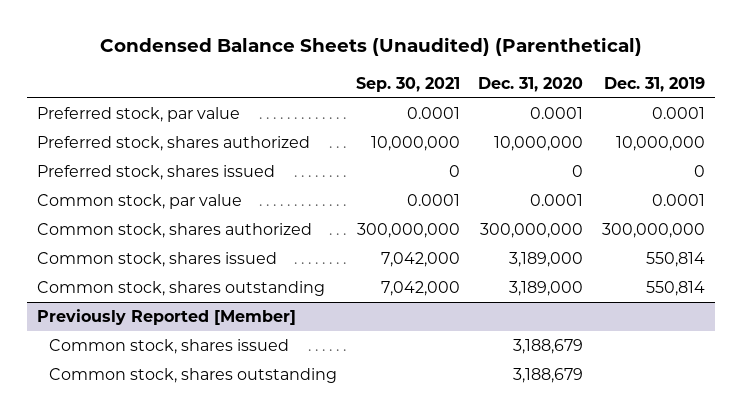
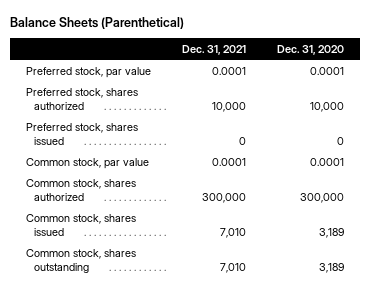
[99,37,642,57] Condensed Balance Sheets (Unaudited) (Parenthetical) -> [9,16,184,29] Balance Sheets (Parenthetical)
[355,76,460,92] Sep. 30, 2021 -> none
[604,76,706,92] Dec. 31, 2019 -> none
none -> [181,44,246,55] Dec. 31, 2021
[494,136,584,152] 10,000,000 -> [310,101,345,112] 10,000
[36,309,296,326] Previously Reported [Member] -> none
[48,339,289,355] Common stock, shares issued -> none
[48,368,337,384] Common stock, shares outstanding -> none
[480,223,584,239] 300,000,000 -> [300,192,345,203] 300,000
[509,252,584,268] 3,189,000 -> [319,227,345,238] 3,189
[509,281,584,297] 3,189,000 -> [319,262,345,273] 3,189

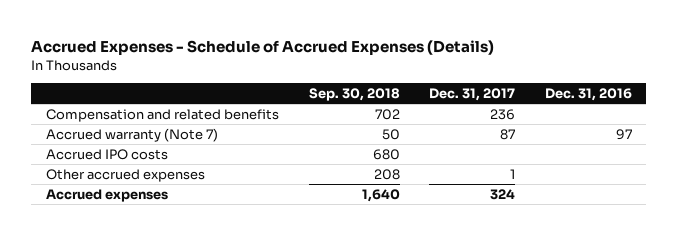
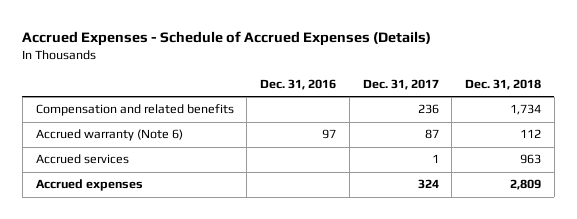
[308,87,400,101] Sep. 30, 2018 -> none
none -> [465,79,542,91] Dec. 31, 2018
[46,148,169,160] Accrued IPO costs -> none
[46,168,206,182] Other accrued expenses -> none
[46,127,219,142] Accrued warranty (Note 7) -> [35,129,183,142] Accrued warranty (Note 6)
none -> [35,154,129,165] Accrued services

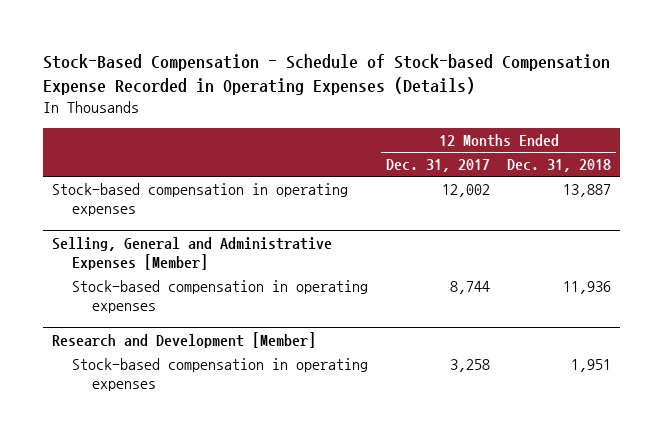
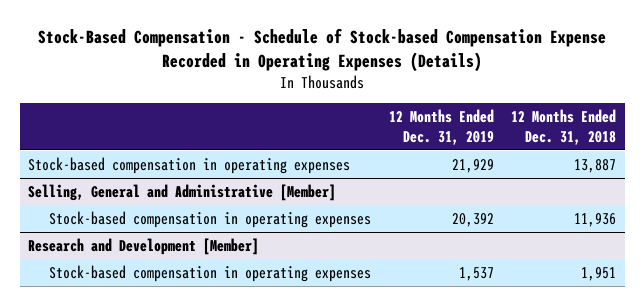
[385,159,490,173] Dec. 31, 2017 -> none
none -> [388,108,494,145] 12 Months Ended Dec. 31, 2019
[51,236,332,270] Selling, General and Administrative Expenses [Member] -> [28,183,337,201] Selling, General and Administrative [Member]

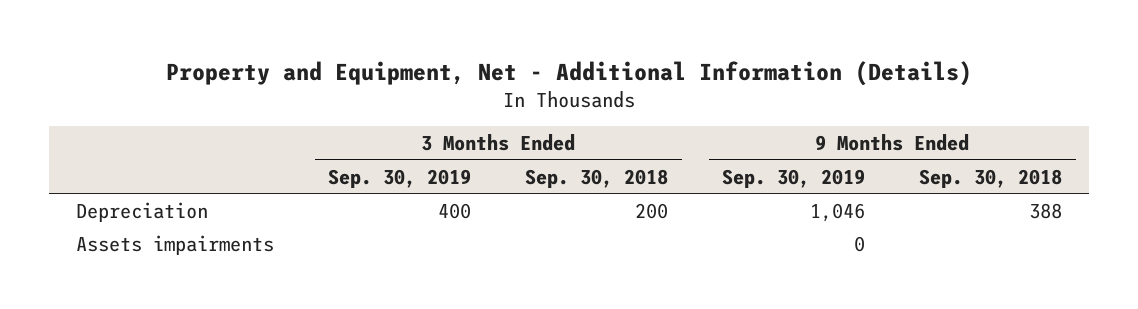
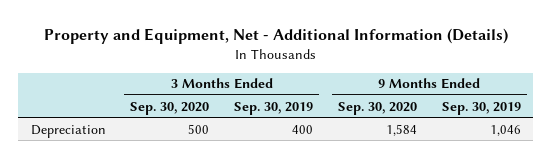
[525,168,669,188] Sep. 30, 2018 -> none
[919,168,1063,188] Sep. 30, 2018 -> none
none -> [130,101,210,115] Sep. 30, 2020
none -> [337,101,417,115] Sep. 30, 2020
[75,234,274,255] Assets impairments -> none

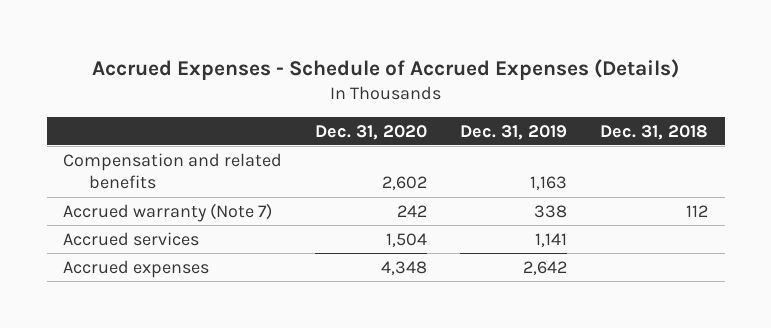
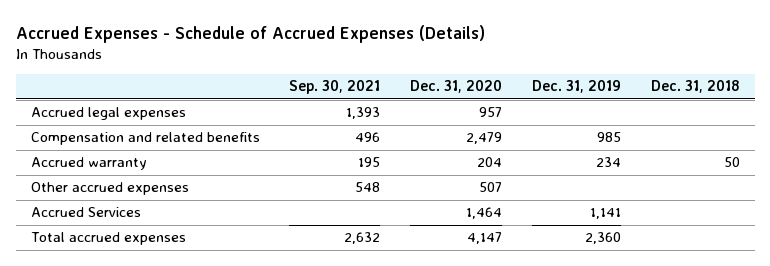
none -> [289,80,381,95] Sep. 30, 2021
none -> [30,107,186,121] Accrued legal expenses
[382,176,428,191] 2,602 -> [466,132,503,145] 2,479
[530,176,568,191] 1,163 -> [596,132,621,143] 985
[63,202,273,222] Accrued warranty (Note 7) -> [30,157,147,171] Accrued warranty
[397,204,428,217] 242 -> [477,157,503,168] 204
[534,204,568,218] 338 -> [595,157,621,168] 234
[686,204,709,217] 112 -> [723,157,740,168] 50
none -> [30,182,189,196] Other accrued expenses
[63,231,200,246] Accrued services -> [30,207,141,218] Accrued Services
[386,232,428,247] 1,504 -> [466,207,503,220] 1,464
[63,259,210,278] Accrued expenses -> [30,232,186,246] Total accrued expenses
[381,260,428,275] 4,348 -> [467,232,503,245] 4,147
[523,260,568,275] 2,642 -> [584,232,621,245] 2,360

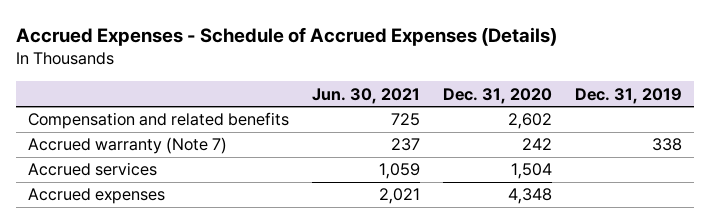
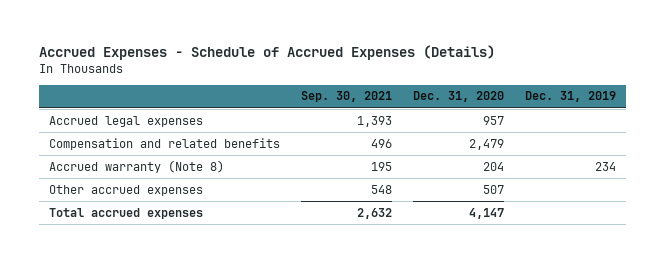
[311,87,420,104] Jun. 30, 2021 -> none
none -> [301,91,393,103] Sep. 30, 2021
[27,162,157,177] Accrued services -> none
none -> [49,115,204,127] Accrued legal expenses
[508,113,553,130] 2,602 -> [468,138,504,150] 2,479
[27,137,227,155] Accrued warranty (Note 7) -> [49,159,225,173] Accrued warranty (Note 8)
[522,138,553,151] 242 -> [482,161,504,171] 204
[652,138,683,152] 338 -> [594,161,616,171] 234
none -> [49,184,204,196] Other accrued expenses
[27,188,165,205] Accrued expenses -> [49,207,204,219] Total accrued expenses
[508,188,553,205] 4,348 -> [468,207,504,219] 4,147

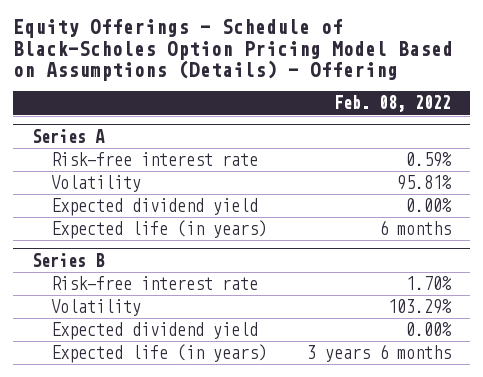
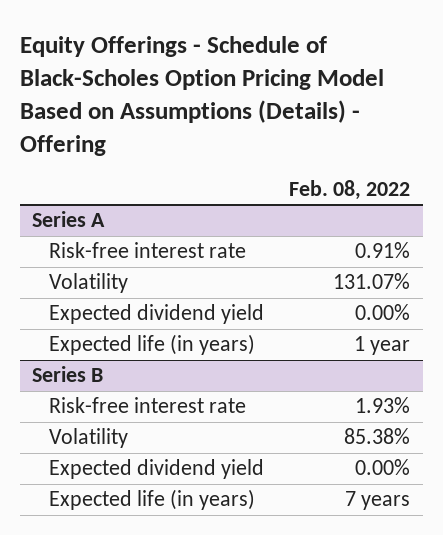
[405,152,452,168] 0.59% -> [355,242,411,259] 0.91%
[396,175,452,191] 95.81% -> [333,273,411,290] 131.07%
[378,220,451,236] 6 months -> [354,336,411,356] 1 year
[405,276,452,291] 1.70% -> [355,397,411,414] 1.93%
[387,299,452,315] 103.29% -> [344,428,411,445] 85.38%
[306,344,451,363] 3 years 6 months -> [345,491,411,511] 7 years

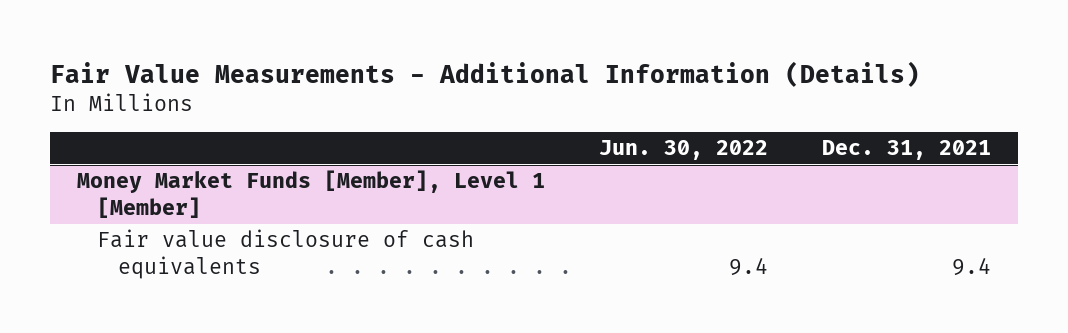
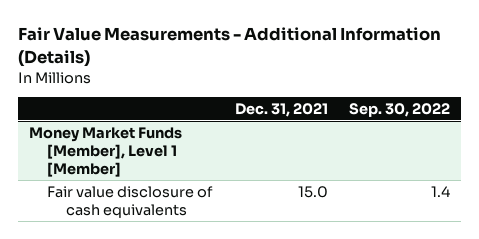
[599,140,769,161] Jun. 30, 2022 -> none
none -> [349,102,451,117] Sep. 30, 2022
[951,257,991,277] 9.4 -> [297,185,328,198] 15.0

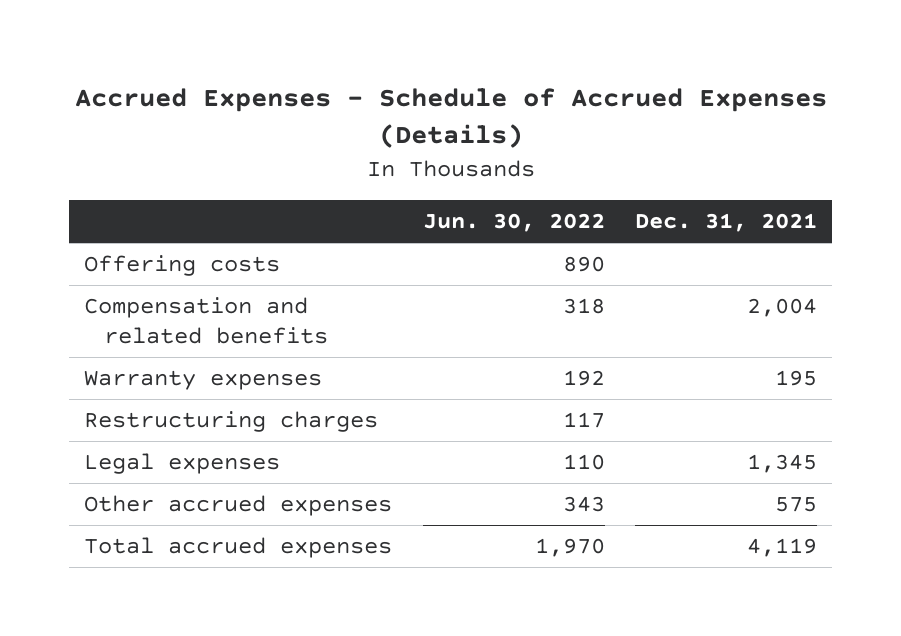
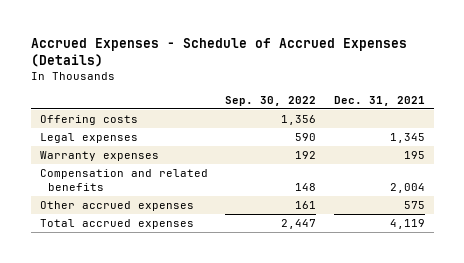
[422,212,605,232] Jun. 30, 2022 -> none
none -> [225,95,317,106] Sep. 30, 2022
[84,411,379,433] Restructuring charges -> none
[84,370,323,391] Warranty expenses -> [39,150,159,161] Warranty expenses
[84,297,329,344] Compensation and related benefits -> [39,168,208,191] Compensation and related benefits

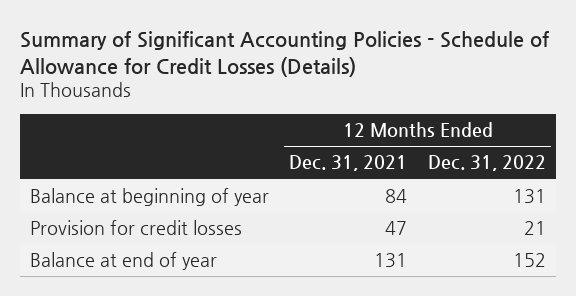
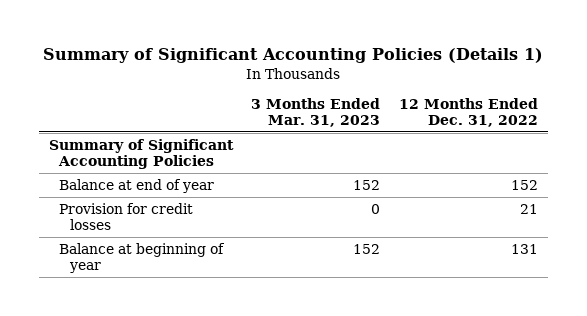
[19,31,549,78] Summary of Significant Accounting Policies - Schedule of Allowance for Credit Losses (Details) -> [43,48,544,64] Summary of Significant Accounting Policies (Details 1)
[289,155,408,172] Dec. 31, 2021 -> none
none -> [251,97,381,128] 3 Months Ended Mar. 31, 2023
none -> [48,138,234,169] Summary of Significant Accounting Policies
[29,220,242,236] Provision for credit losses -> [59,202,194,230] Provision for credit losses
[29,188,269,207] Balance at beginning of year -> [59,242,226,273] Balance at beginning of year

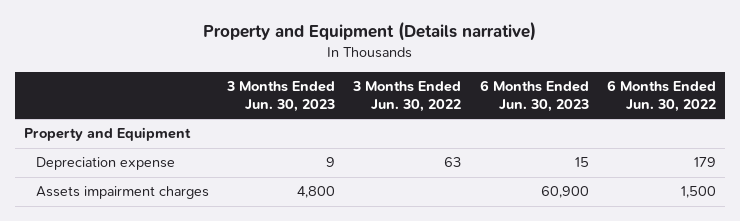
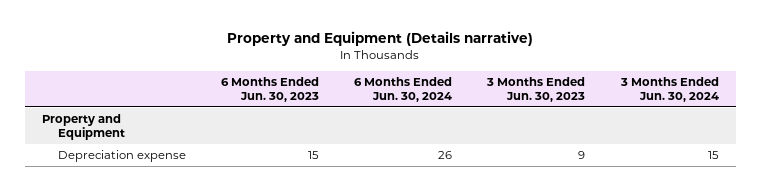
[352,81,462,112] 3 Months Ended Jun. 30, 2022 -> none
[606,80,716,112] 6 Months Ended Jun. 30, 2022 -> none
none -> [354,76,453,102] 6 Months Ended Jun. 30, 2024
none -> [619,76,719,102] 3 Months Ended Jun. 30, 2024
[35,186,209,200] Assets impairment charges -> none

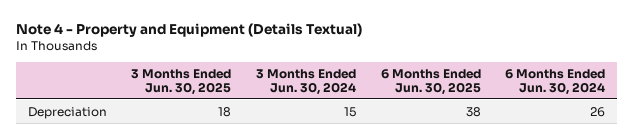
[227,31,534,47] Property and Equipment (Details narrative) -> [15,23,362,38] Note 4 - Property and Equipment (Details Textual)
[220,76,319,102] 6 Months Ended Jun. 30, 2023 -> none
[486,76,586,102] 3 Months Ended Jun. 30, 2023 -> none
none -> [131,69,232,95] 3 Months Ended Jun. 30, 2025
none -> [380,69,481,95] 6 Months Ended Jun. 30, 2025
[42,114,125,141] Property and Equipment -> none
[57,150,186,163] Depreciation expense -> [27,106,107,119] Depreciation

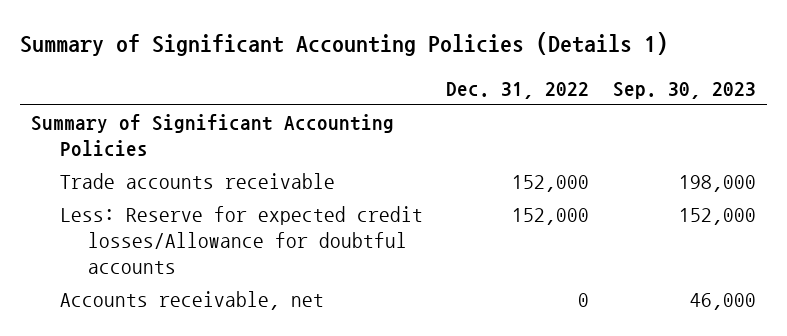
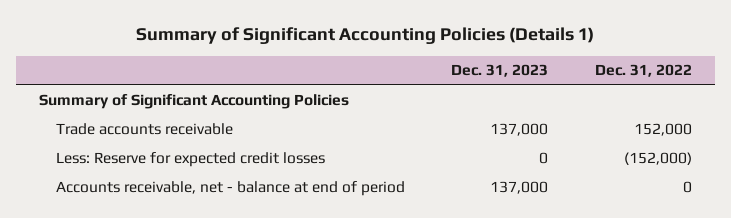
[612,82,756,100] Sep. 30, 2023 -> none
none -> [451,64,549,78] Dec. 31, 2023
[59,206,423,275] Less: Reserve for expected credit losses/Allowance for doubtful accounts -> [55,152,325,168] Less: Reserve for expected credit losses
[512,208,590,226] 152,000 -> [623,152,692,166] (152,000)
[59,291,324,311] Accounts receivable, net -> [55,181,405,197] Accounts receivable, net - balance at end of period

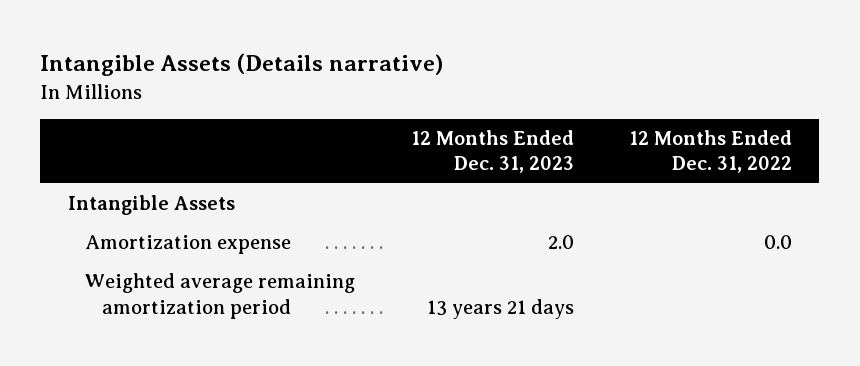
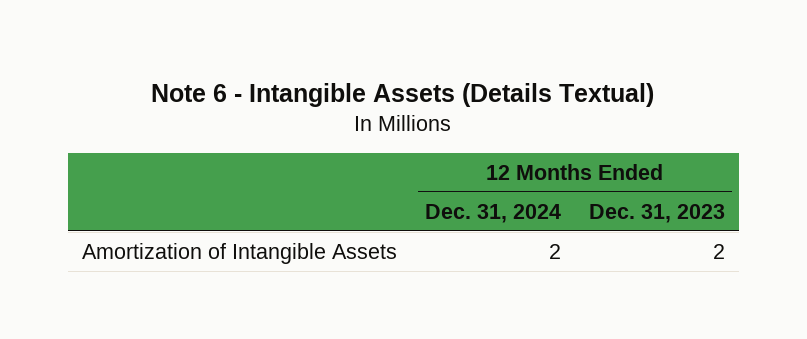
[40,53,444,77] Intangible Assets (Details narrative) -> [151,82,655,107] Note 6 - Intangible Assets (Details Textual)
[628,129,792,174] 12 Months Ended Dec. 31, 2022 -> none
none -> [424,203,561,223] Dec. 31, 2024
[67,195,235,216] Intangible Assets -> none
[85,273,356,319] Weighted average remaining amortization period -> none
[85,235,292,255] Amortization expense -> [81,243,397,265] Amortization of Intangible Assets
[547,235,574,250] 2.0 -> [712,244,725,260] 2

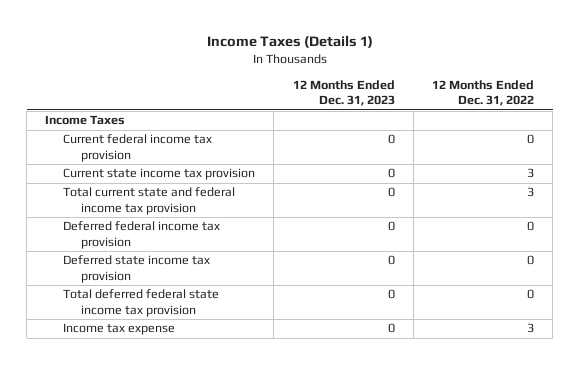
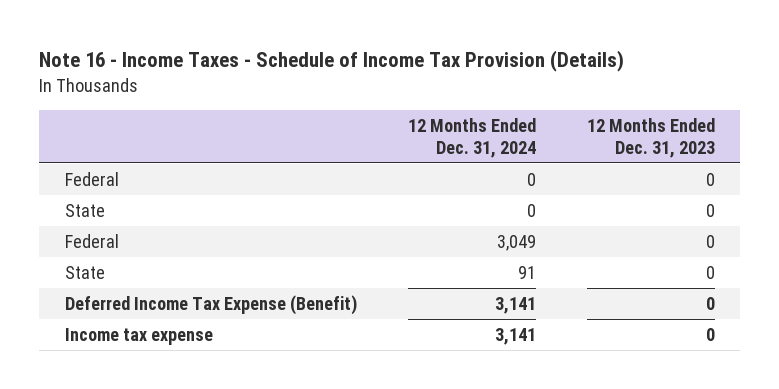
[206,35,373,49] Income Taxes (Details 1) -> [39,50,625,73] Note 16 - Income Taxes - Schedule of Income Tax Provision (Details)
[431,80,534,107] 12 Months Ended Dec. 31, 2022 -> none
none -> [407,117,536,158] 12 Months Ended Dec. 31, 2024
[45,115,126,126] Income Taxes -> none
[63,187,236,215] Total current state and federal income tax provision -> none
[63,289,220,317] Total deferred federal state income tax provision -> none
[63,134,213,162] Current federal income tax provision -> [64,171,119,186] Federal
[63,168,256,181] Current state income tax provision -> [64,203,105,217] State
[63,221,221,249] Deferred federal income tax provision -> [64,233,119,248] Federal
[63,255,211,283] Deferred state income tax provision -> [64,265,105,279] State
none -> [64,294,357,315] Deferred Income Tax Expense (Benefit)

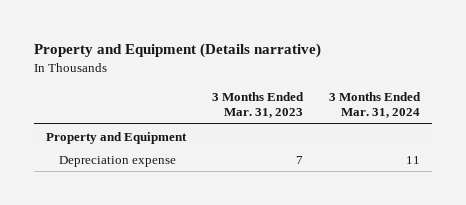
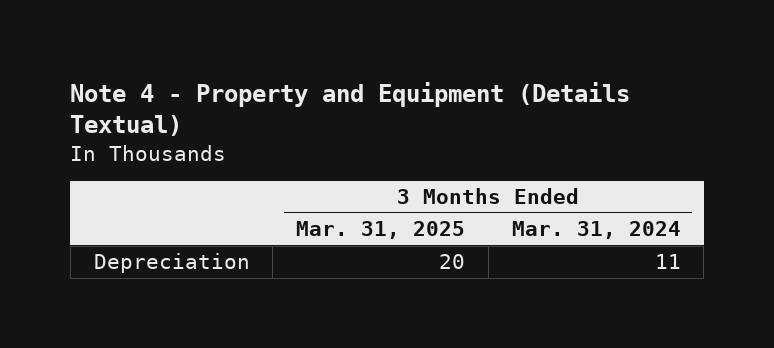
[33,43,321,59] Property and Equipment (Details narrative) -> [70,81,631,137] Note 4 - Property and Equipment (Details Textual)
[212,91,305,119] 3 Months Ended Mar. 31, 2023 -> none
none -> [296,221,466,240] Mar. 31, 2025
[46,131,188,144] Property and Equipment -> none
[59,155,177,167] Depreciation expense -> [93,253,250,274] Depreciation

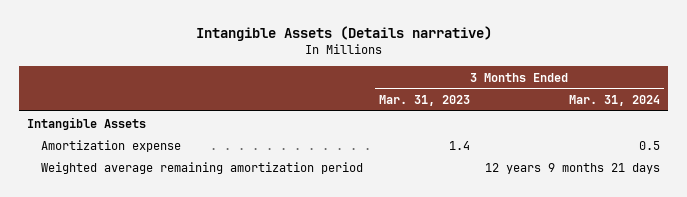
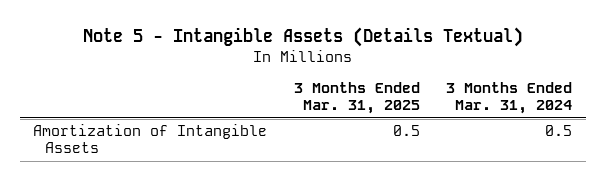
[195,25,492,41] Intangible Assets (Details narrative) -> [82,27,523,48] Note 5 - Intangible Assets (Details Textual)
[378,95,470,107] Mar. 31, 2023 -> none
none -> [293,82,420,115] 3 Months Ended Mar. 31, 2025
[26,116,146,130] Intangible Assets -> none
[40,161,363,174] Weighted average remaining amortization period -> none
[40,139,181,152] Amortization expense -> [33,124,268,154] Amortization of Intangible Assets

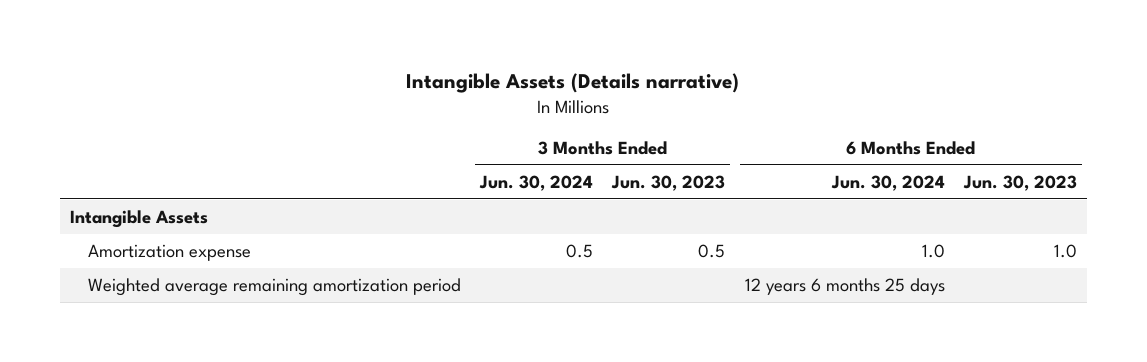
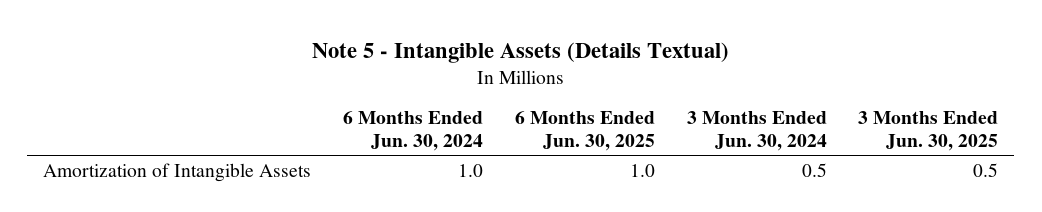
[406,73,740,94] Intangible Assets (Details narrative) -> [311,41,729,63] Note 5 - Intangible Assets (Details Textual)
[611,174,726,191] Jun. 30, 2023 -> none
[963,174,1078,191] Jun. 30, 2023 -> none
none -> [514,111,655,151] 6 Months Ended Jun. 30, 2025
none -> [858,111,999,151] 3 Months Ended Jun. 30, 2025
[69,209,208,228] Intangible Assets -> none
[87,277,461,296] Weighted average remaining amortization period -> none
[87,243,251,261] Amortization expense -> [43,163,312,183] Amortization of Intangible Assets

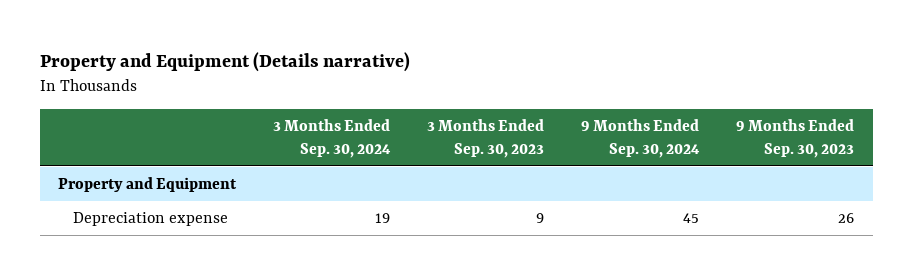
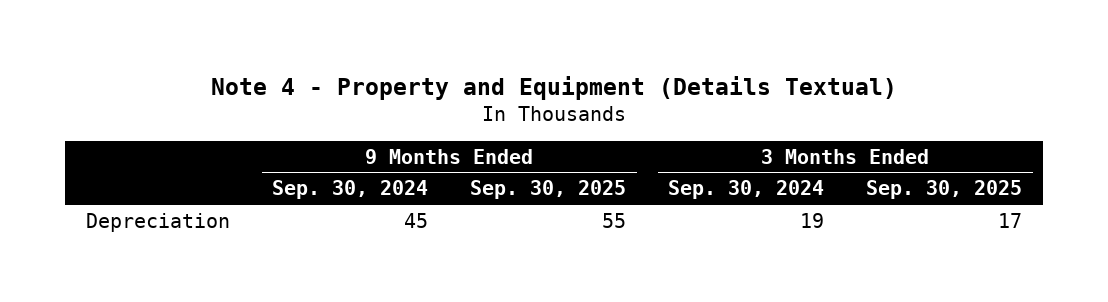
[39,52,410,73] Property and Equipment (Details narrative) -> [211,76,898,101] Note 4 - Property and Equipment (Details Textual)
[427,119,545,158] 3 Months Ended Sep. 30, 2023 -> none
[736,119,855,158] 9 Months Ended Sep. 30, 2023 -> none
none -> [470,180,627,200] Sep. 30, 2025
none -> [866,180,1023,200] Sep. 30, 2025
[58,177,238,193] Property and Equipment -> none
[72,212,228,227] Depreciation expense -> [86,212,231,232] Depreciation

